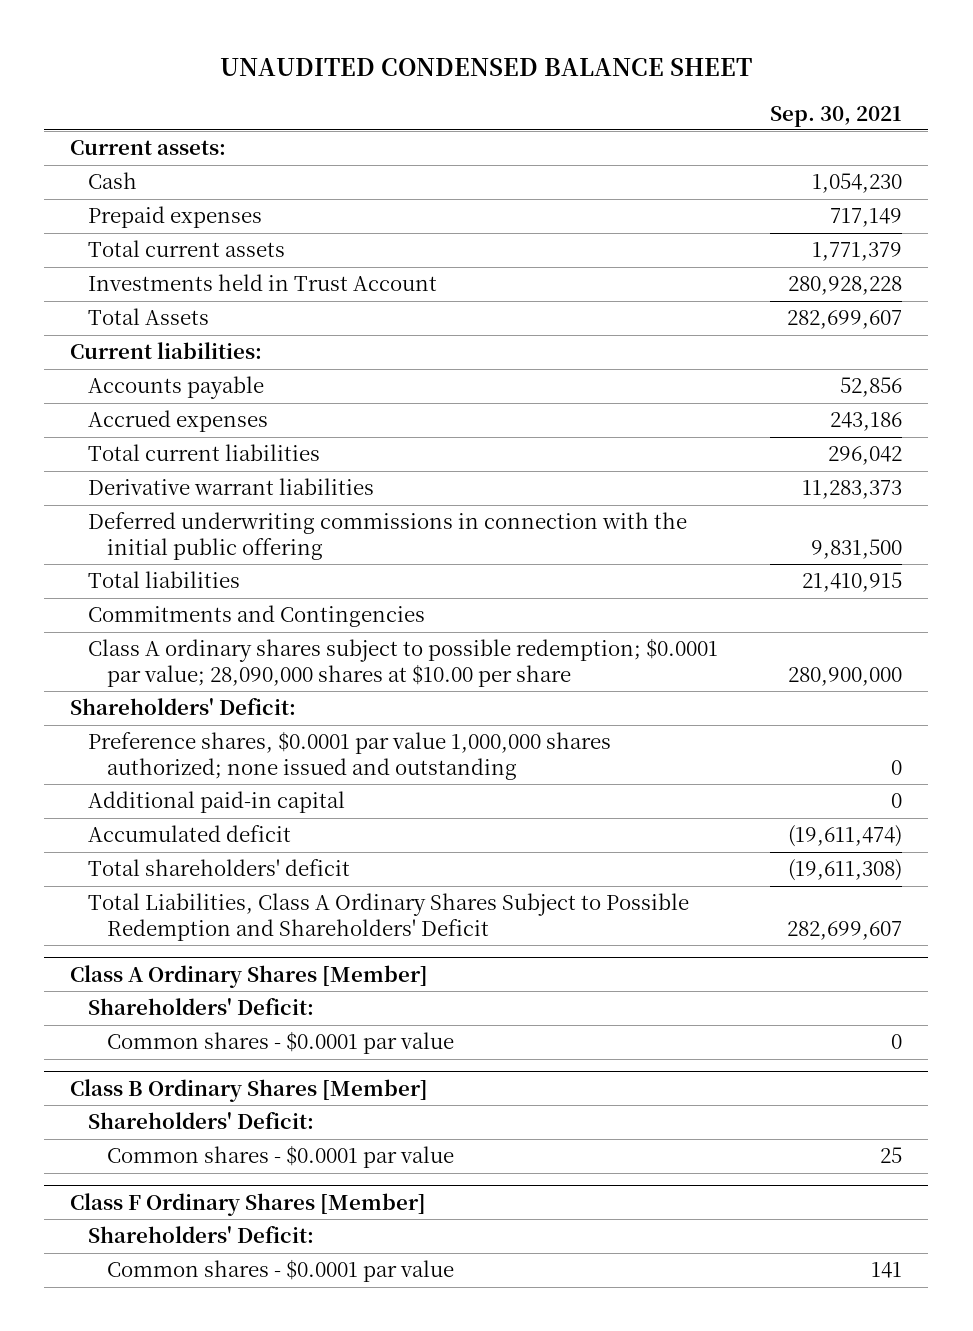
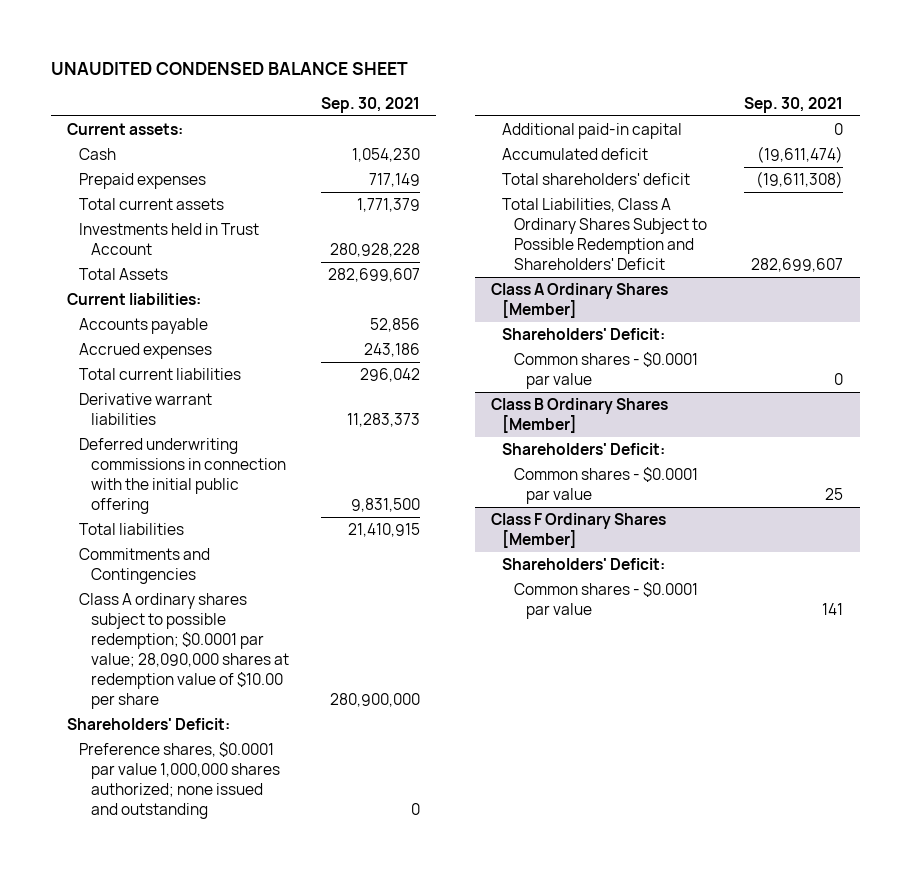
[88,638,719,687] Class A ordinary shares subject to possible redemption; $0.0001 par value; 28,090,000 shares at $10.00 per share -> [78,593,289,709] Class A ordinary shares subject to possible redemption; $0.0001 par value; 28,090,000 shares at redemption value of $10.00 per share

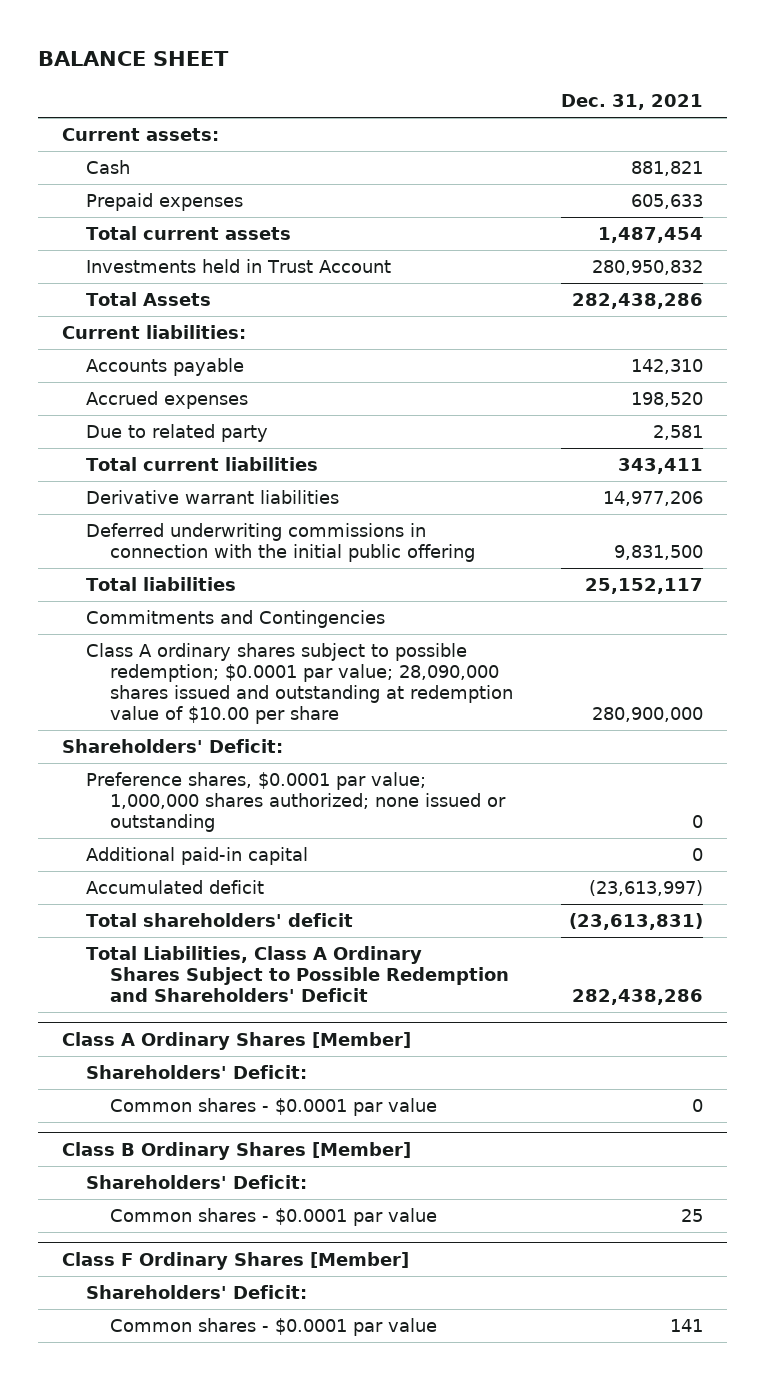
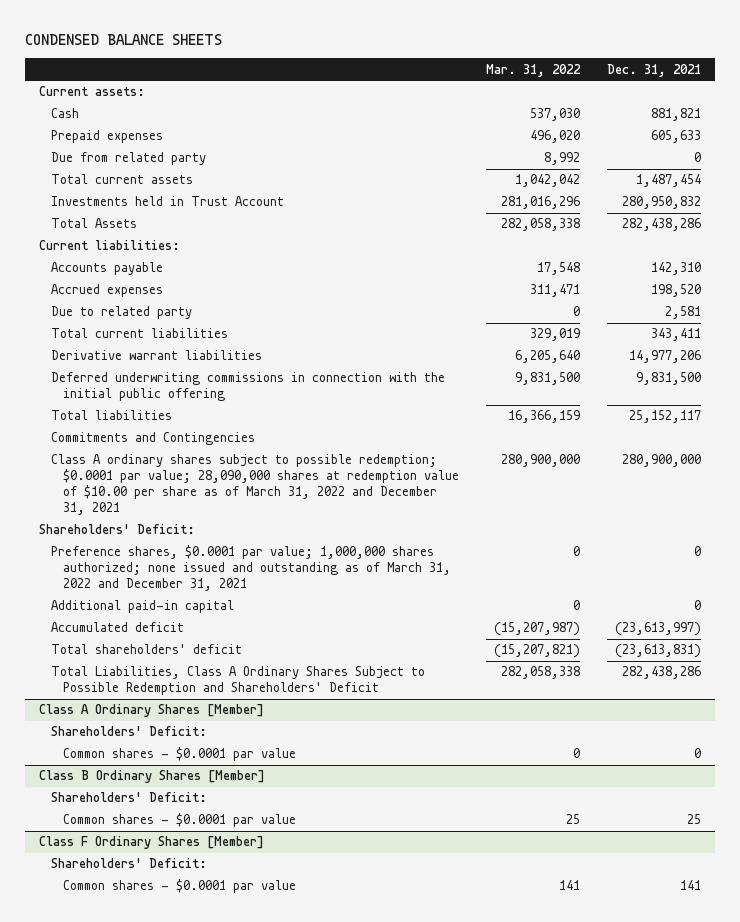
[38,50,230,66] BALANCE SHEET -> [25,34,223,46] CONDENSED BALANCE SHEETS
none -> [486,63,582,77] Mar. 31, 2022
none -> [50,152,206,166] Due from related party
[86,643,514,724] Class A ordinary shares subject to possible redemption; $0.0001 par value; 28,090,000 shares issued and outstanding at redemption value of $10.00 per share -> [50,454,459,516] Class A ordinary shares subject to possible redemption; $0.0001 par value; 28,090,000 shares at redemption value of $10.00 per share as of March 31, 2022 and December 31, 2021
[86,772,507,832] Preference shares, $0.0001 par value; 1,000,000 shares authorized; none issued or outstanding -> [50,545,451,592] Preference shares, $0.0001 par value; 1,000,000 shares authorized; none issued and outstanding as of March 31, 2022 and December 31, 2021

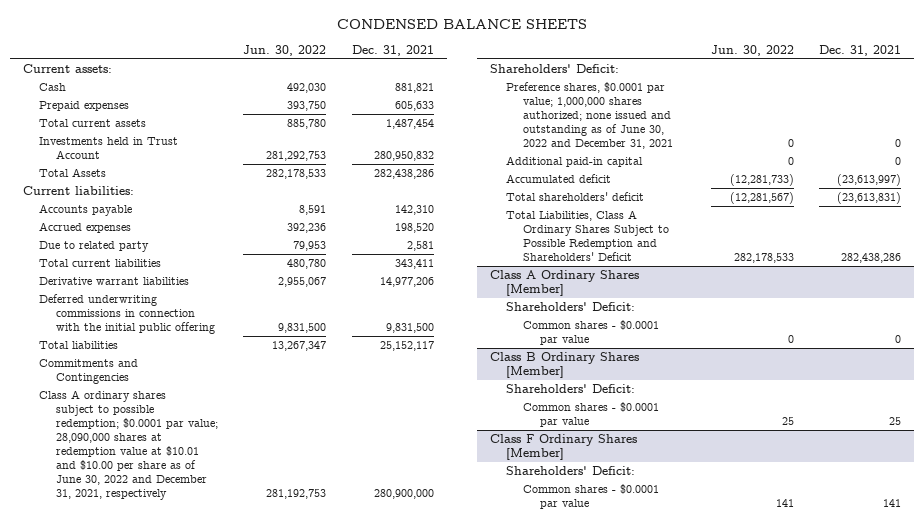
[486,63,582,77] Mar. 31, 2022 -> none
none -> [243,44,327,56] Jun. 30, 2022
[50,152,206,166] Due from related party -> none
[50,454,459,516] Class A ordinary shares subject to possible redemption; $0.0001 par value; 28,090,000 shares at redemption value of $10.00 per share as of March 31, 2022 and December 31, 2021 -> [39,390,218,501] Class A ordinary shares subject to possible redemption; $0.0001 par value; 28,090,000 shares at redemption value at $10.01 and $10.00 per share as of June 30, 2022 and December 31, 2021, respectively
[50,545,451,592] Preference shares, $0.0001 par value; 1,000,000 shares authorized; none issued and outstanding as of March 31, 2022 and December 31, 2021 -> [506,82,674,150] Preference shares, $0.0001 par value; 1,000,000 shares authorized; none issued and outstanding as of June 30, 2022 and December 31, 2021

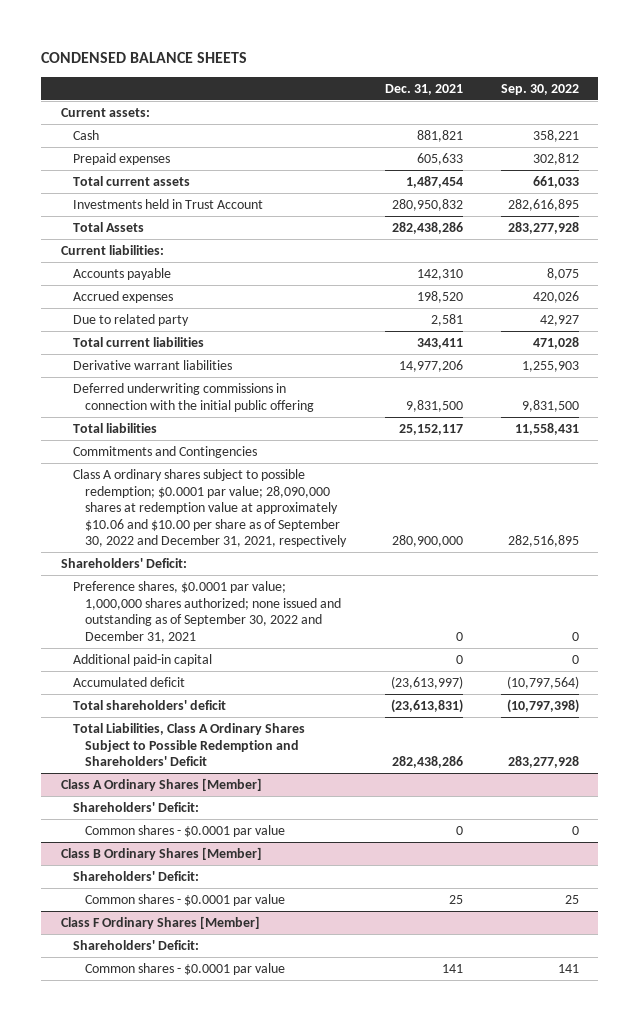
[243,44,327,56] Jun. 30, 2022 -> none
none -> [500,83,579,95] Sep. 30, 2022
[39,390,218,501] Class A ordinary shares subject to possible redemption; $0.0001 par value; 28,090,000 shares at redemption value at $10.01 and $10.00 per share as of June 30, 2022 and December 31, 2021, respectively -> [72,469,348,548] Class A ordinary shares subject to possible redemption; $0.0001 par value; 28,090,000 shares at redemption value at approximately $10.06 and $10.00 per share as of September 30, 2022 and December 31, 2021, respectively
[506,82,674,150] Preference shares, $0.0001 par value; 1,000,000 shares authorized; none issued and outstanding as of June 30, 2022 and December 31, 2021 -> [72,581,342,643] Preference shares, $0.0001 par value; 1,000,000 shares authorized; none issued and outstanding as of September 30, 2022 and December 31, 2021

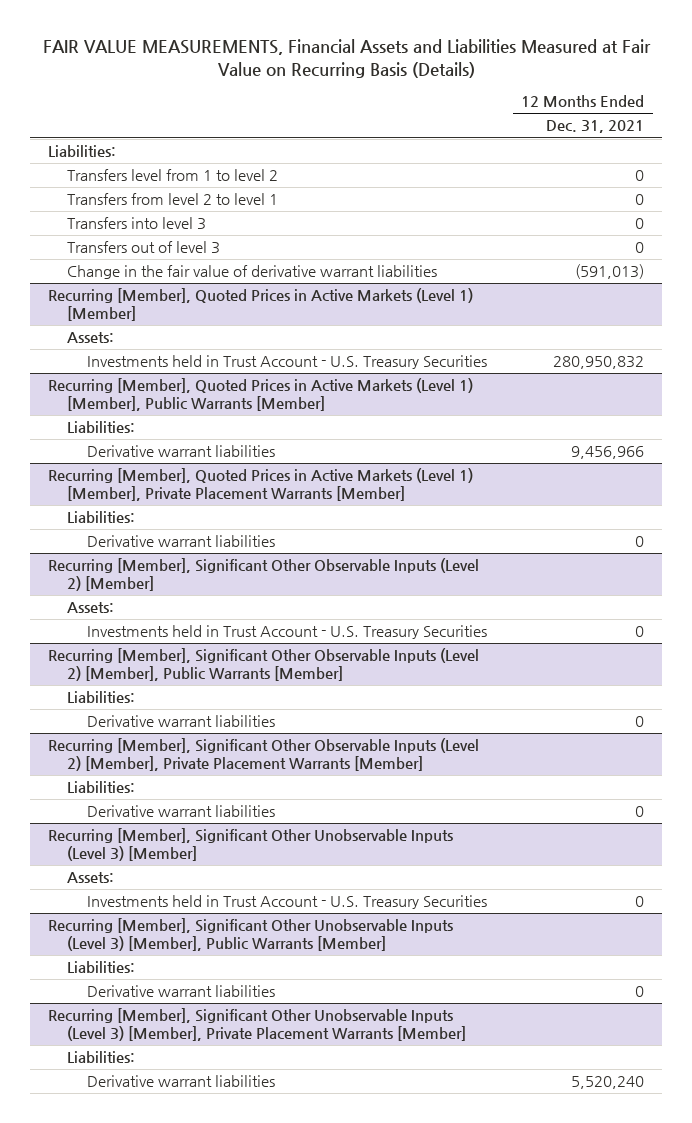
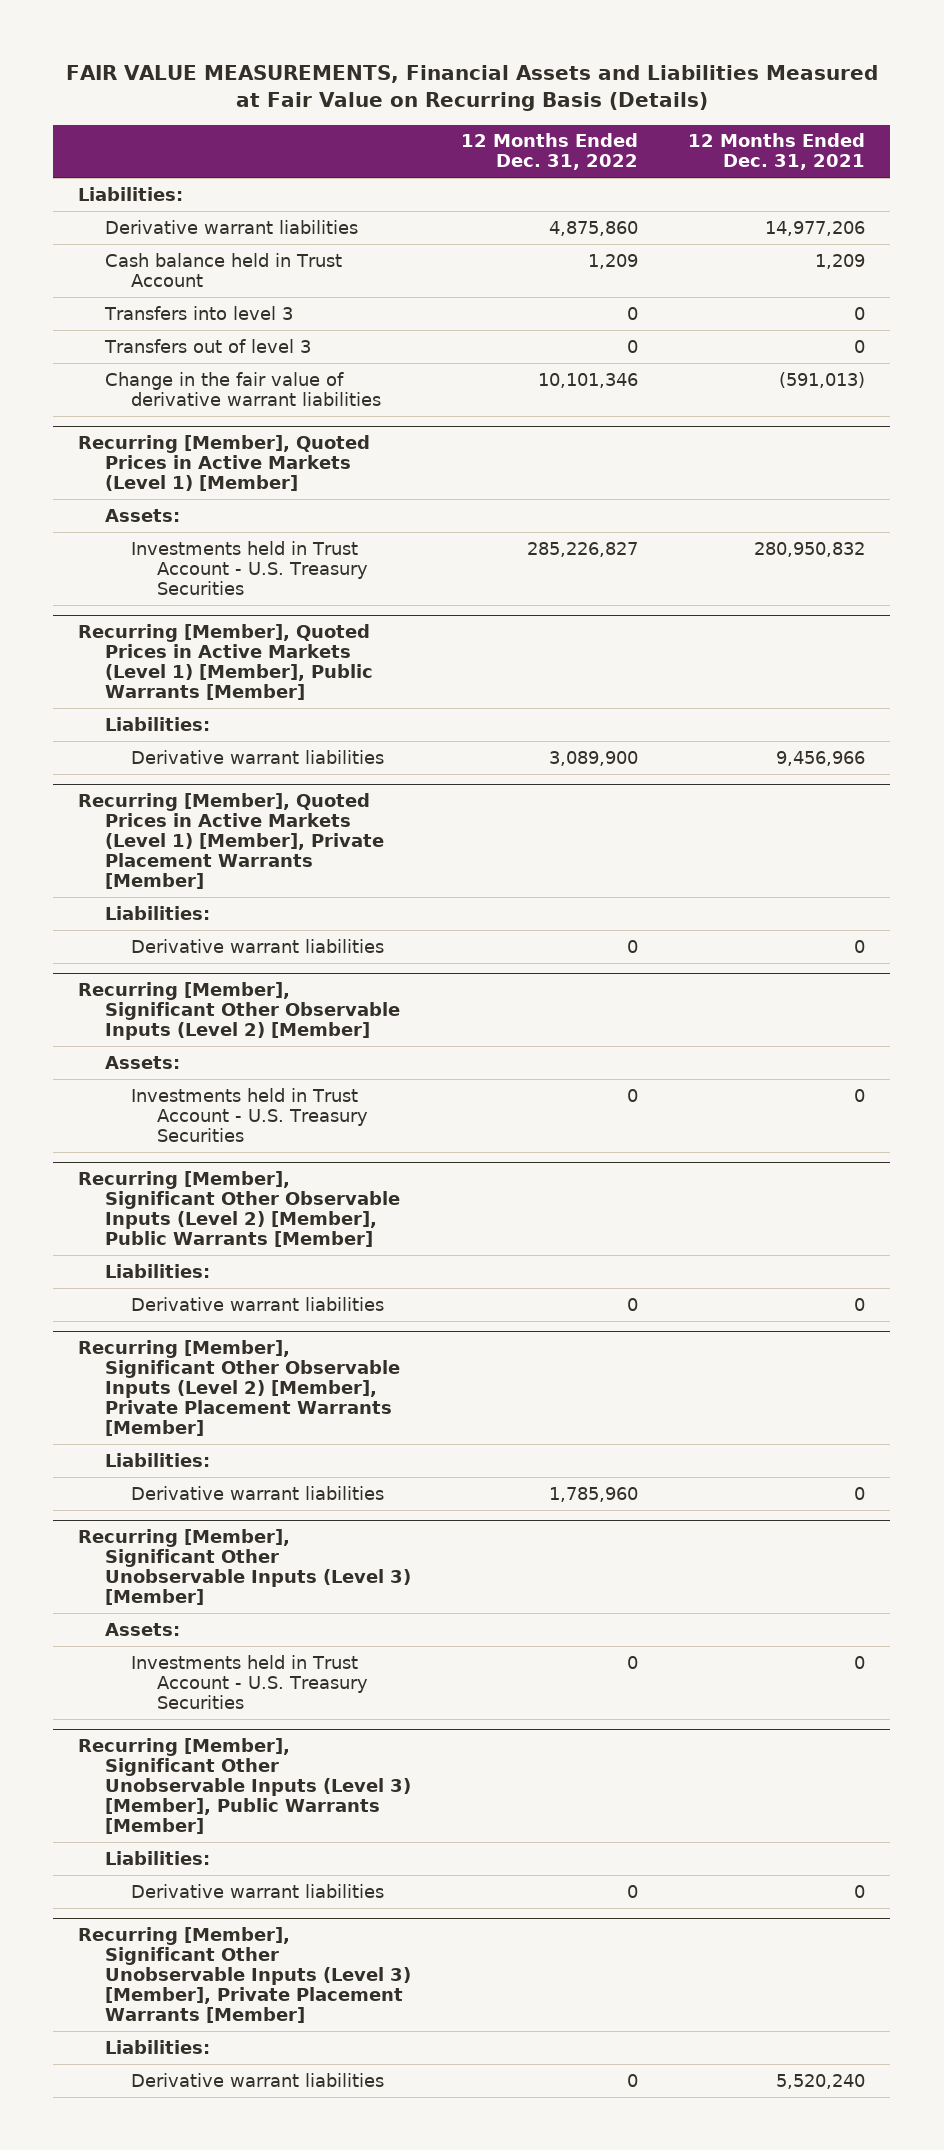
none -> [460,133,638,171] 12 Months Ended Dec. 31, 2022
[67,169,279,182] Transfers level from 1 to level 2 -> none
[67,193,279,206] Transfers from level 2 to level 1 -> none
none -> [104,219,358,234] Derivative warrant liabilities
none -> [104,252,342,287] Cash balance held in Trust Account

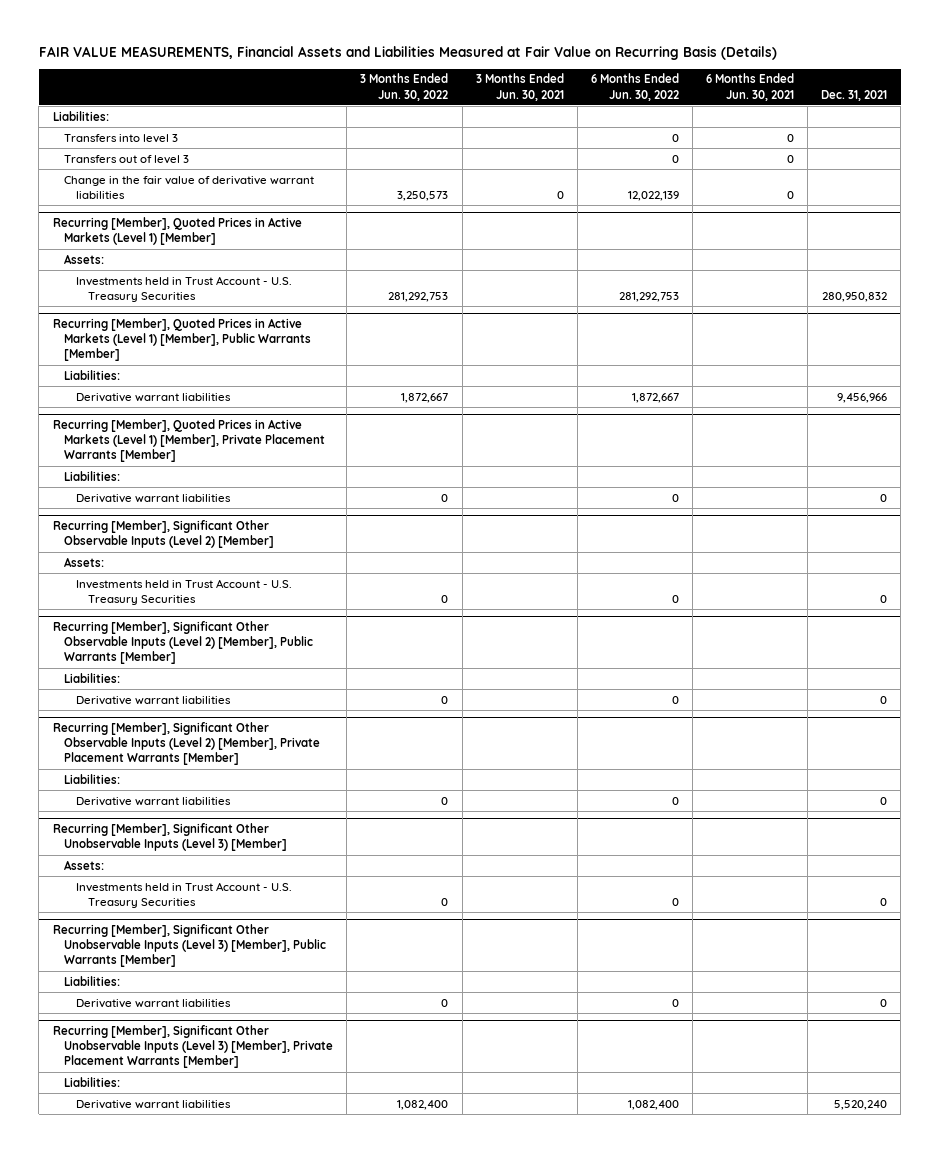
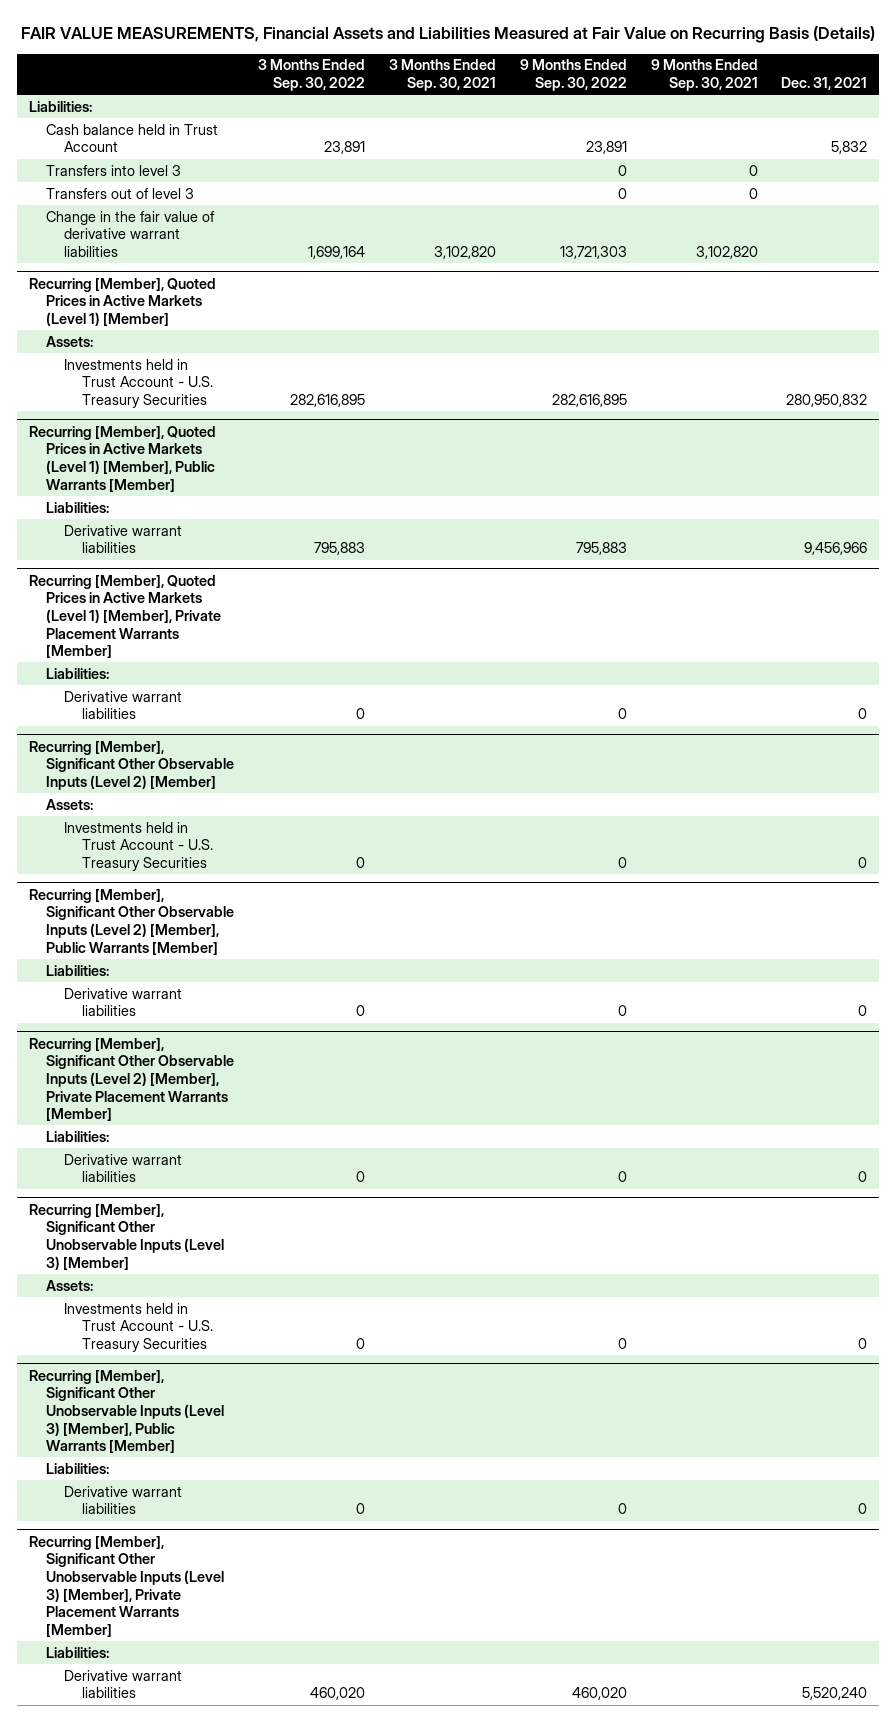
[360,73,449,101] 3 Months Ended Jun. 30, 2022 -> none
[475,73,564,101] 3 Months Ended Jun. 30, 2021 -> none
[590,73,679,101] 6 Months Ended Jun. 30, 2022 -> none
[706,73,795,101] 6 Months Ended Jun. 30, 2021 -> none
none -> [258,59,366,91] 3 Months Ended Sep. 30, 2022
none -> [388,59,496,91] 3 Months Ended Sep. 30, 2021
none -> [519,59,627,91] 9 Months Ended Sep. 30, 2022
none -> [650,59,758,91] 9 Months Ended Sep. 30, 2021
none -> [46,123,219,153] Cash balance held in Trust Account

